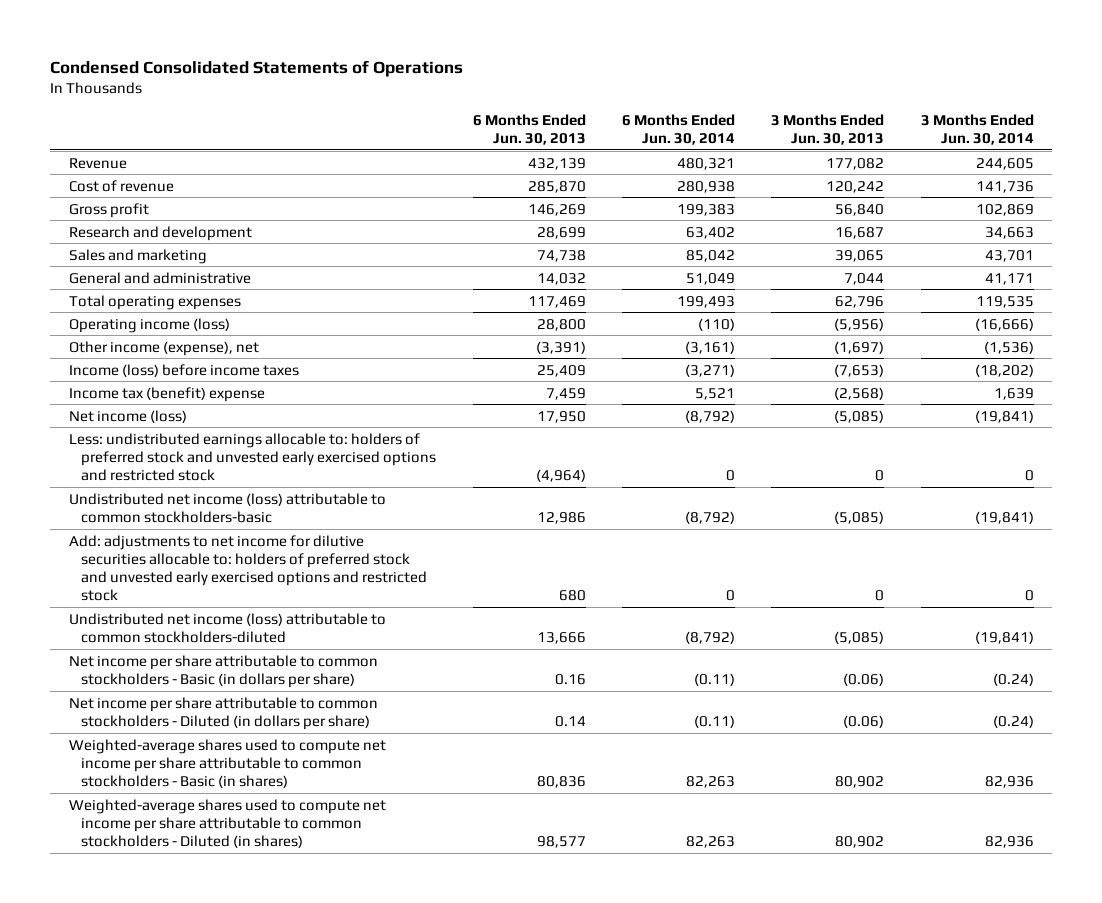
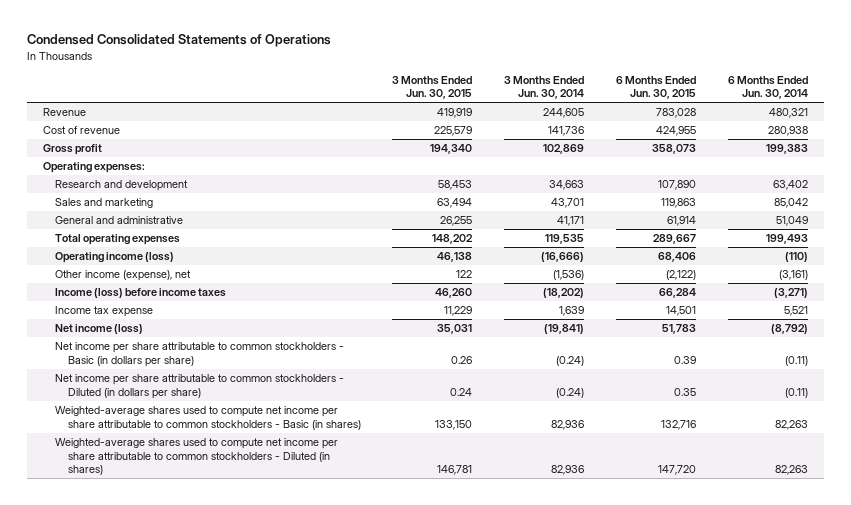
[472,113,586,146] 6 Months Ended Jun. 30, 2013 -> none
[771,113,885,146] 3 Months Ended Jun. 30, 2013 -> none
none -> [392,75,473,100] 3 Months Ended Jun. 30, 2015
none -> [616,75,697,100] 6 Months Ended Jun. 30, 2015
none -> [43,162,146,174] Operating expenses:
[68,386,265,402] Income tax (benefit) expense -> [55,306,154,318] Income tax expense
[68,432,437,482] Less: undistributed earnings allocable to: holders of preferred stock and unvested early exercised options and restricted stock -> none
[68,492,386,523] Undistributed net income (loss) attributable to common stockholders-basic -> none
[68,534,428,602] Add: adjustments to net income for dilutive securities allocable to: holders of preferred stock and unvested early exercised options and restricted stock -> none
[68,612,386,643] Undistributed net income (loss) attributable to common stockholders-diluted -> none

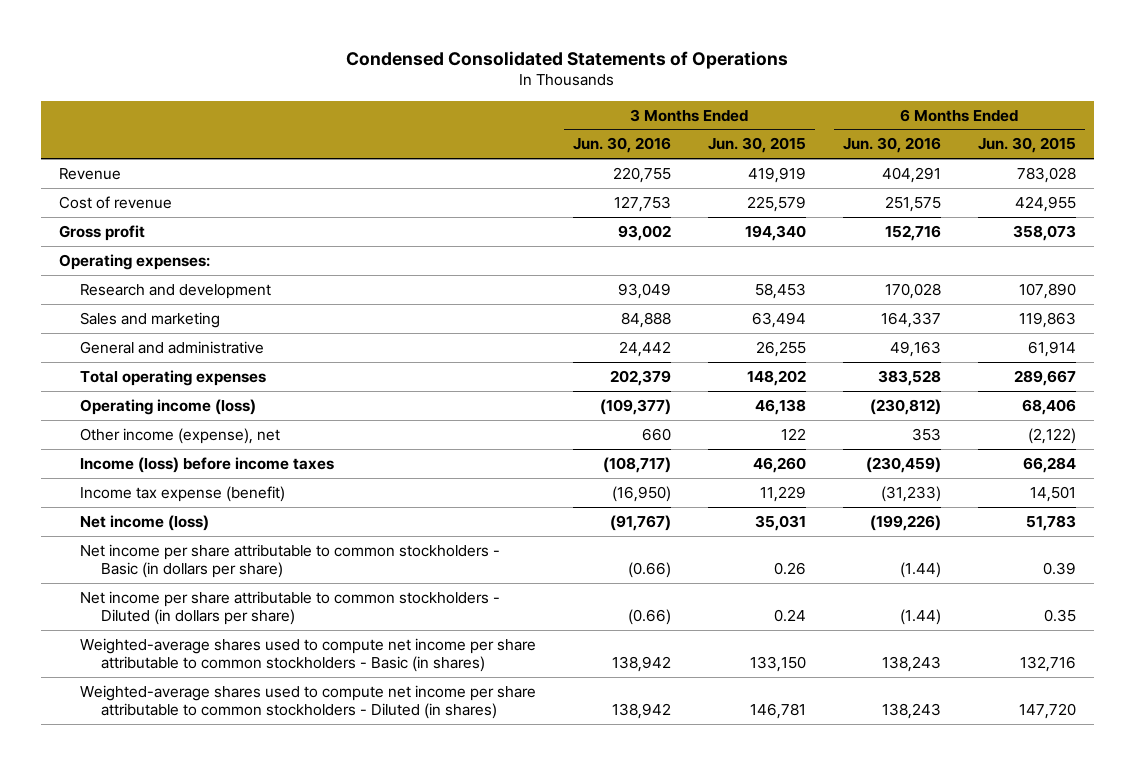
[504,75,585,100] 3 Months Ended Jun. 30, 2014 -> none
[728,75,809,100] 6 Months Ended Jun. 30, 2014 -> none
none -> [572,137,671,154] Jun. 30, 2016
none -> [842,137,941,154] Jun. 30, 2016
[55,306,154,318] Income tax expense -> [79,485,285,502] Income tax expense (benefit)

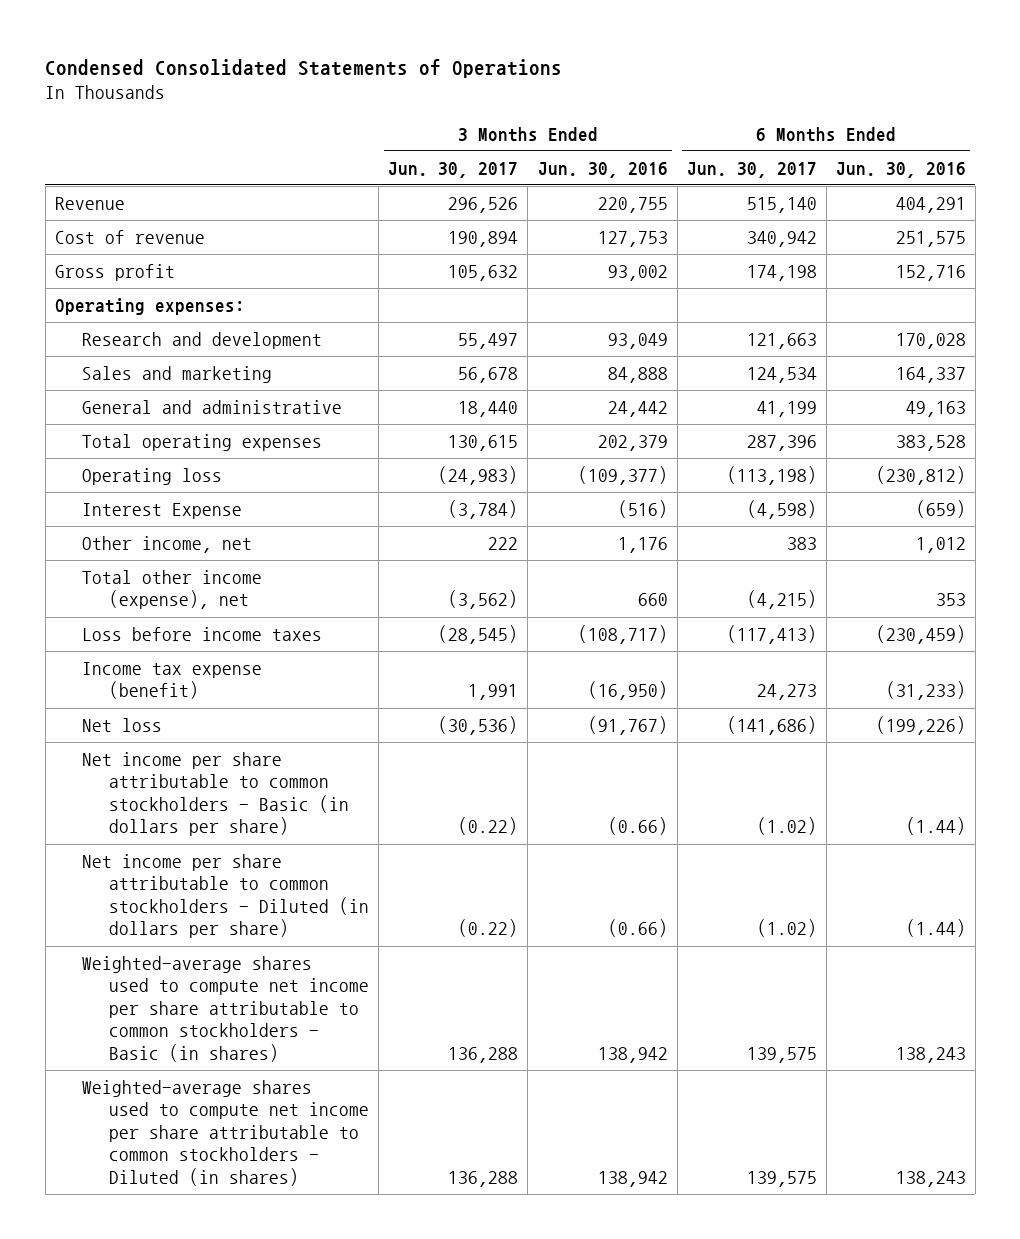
[707,137,806,154] Jun. 30, 2015 -> none
[977,137,1076,154] Jun. 30, 2015 -> none
none -> [388,161,519,178] Jun. 30, 2017
none -> [686,161,817,178] Jun. 30, 2017
[79,398,256,415] Operating income (loss) -> [82,467,223,485] Operating loss
none -> [82,502,243,519] Interest Expense
none -> [82,535,253,553] Other income, net
[79,427,280,444] Other income (expense), net -> [82,569,263,610] Total other income (expense), net
[79,456,334,473] Income (loss) before income taxes -> [82,626,323,641] Loss before income taxes
[79,514,209,531] Net income (loss) -> [82,717,163,732] Net loss

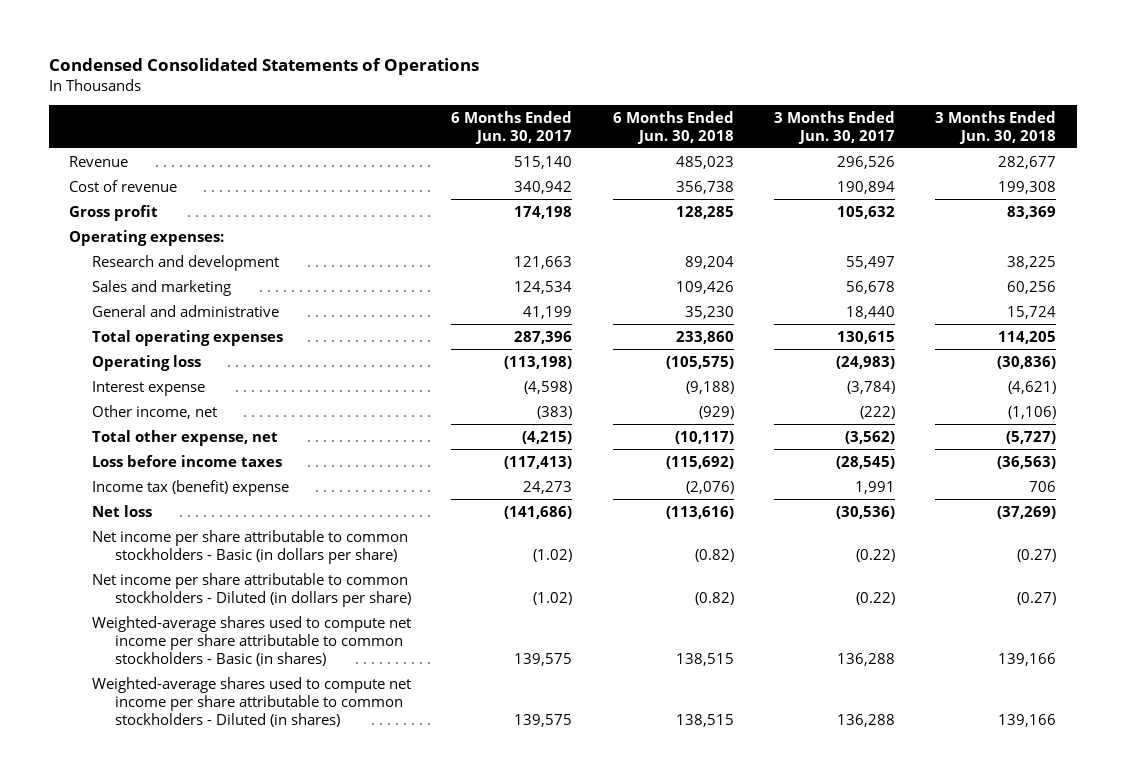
[537,161,668,178] Jun. 30, 2016 -> none
[835,161,966,178] Jun. 30, 2016 -> none
none -> [612,110,734,144] 6 Months Ended Jun. 30, 2018
none -> [935,110,1057,144] 3 Months Ended Jun. 30, 2018
[82,502,243,519] Interest Expense -> [91,380,205,396] Interest expense
[488,536,519,550] 222 -> [860,405,896,419] (222)
[786,536,817,550] 383 -> [537,405,573,419] (383)
[82,569,263,610] Total other income (expense), net -> [91,429,278,446] Total other expense, net
[82,661,263,700] Income tax expense (benefit) -> [91,479,289,496] Income tax (benefit) expense

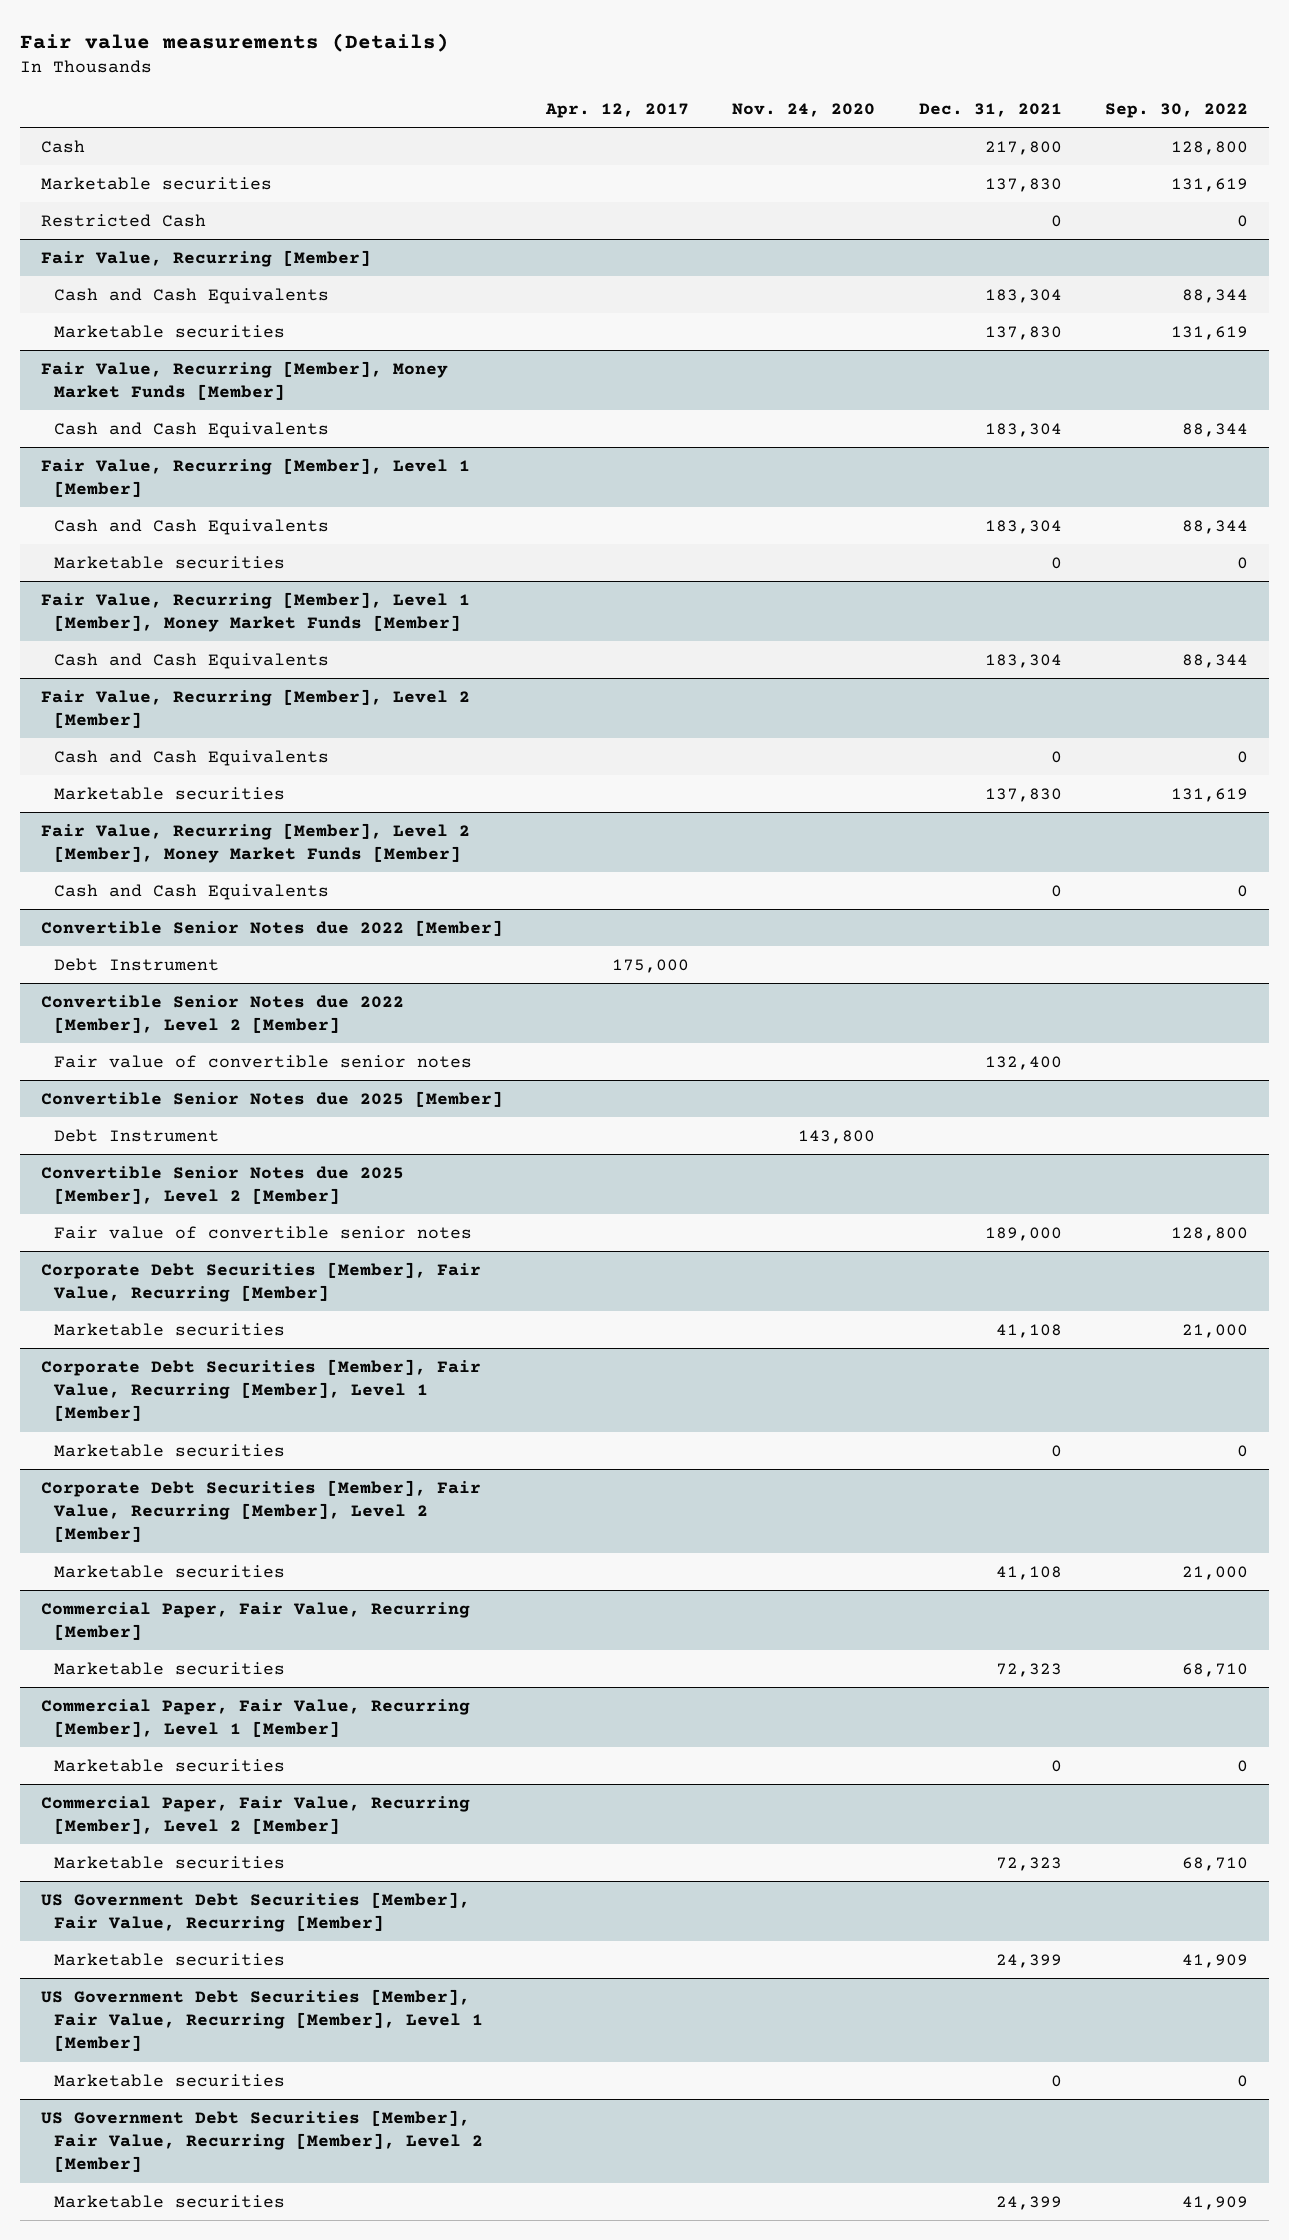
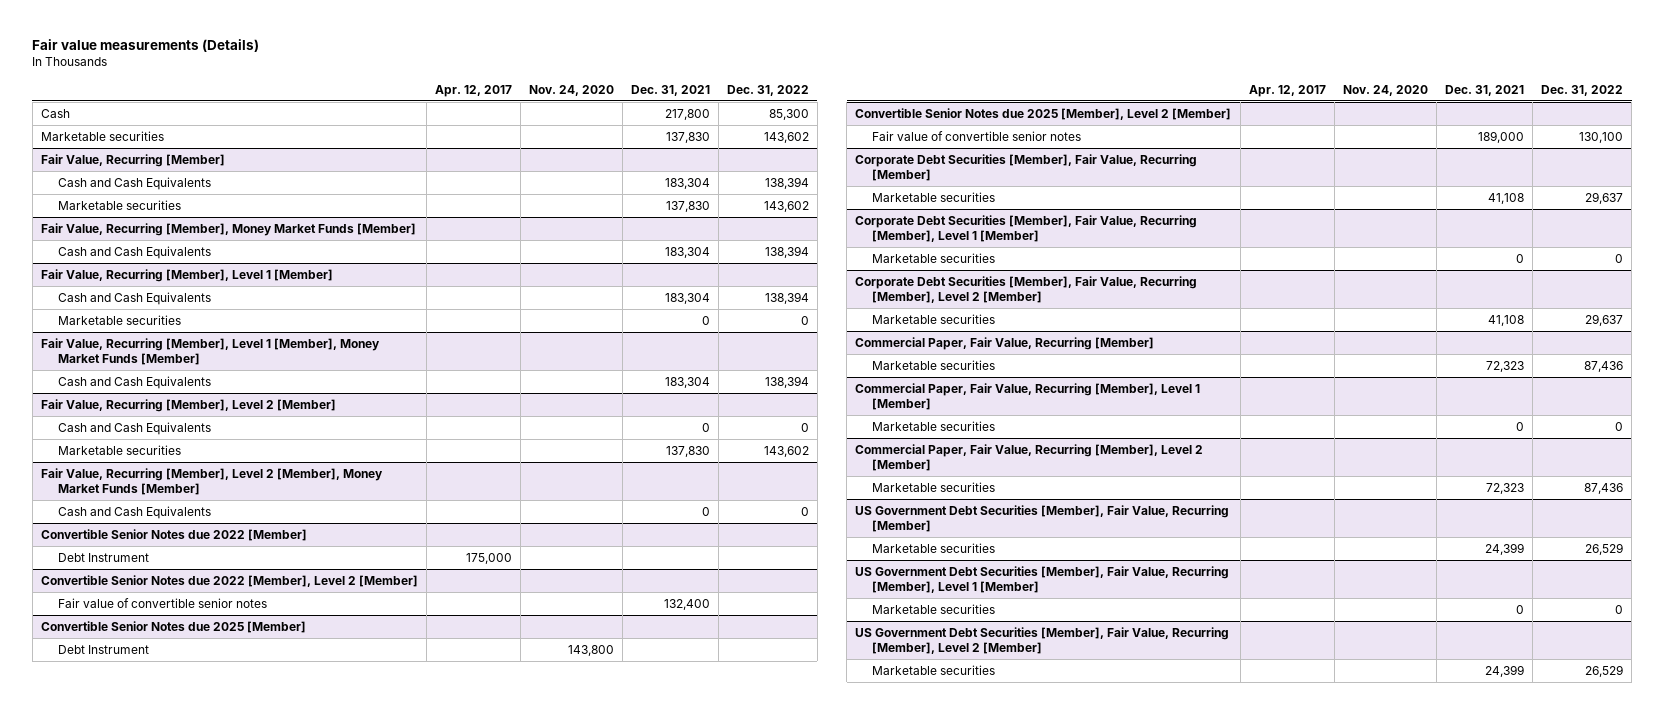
[1104,103,1248,119] Sep. 30, 2022 -> none
none -> [726,84,809,96] Dec. 31, 2022
[41,213,207,227] Restricted Cash -> none

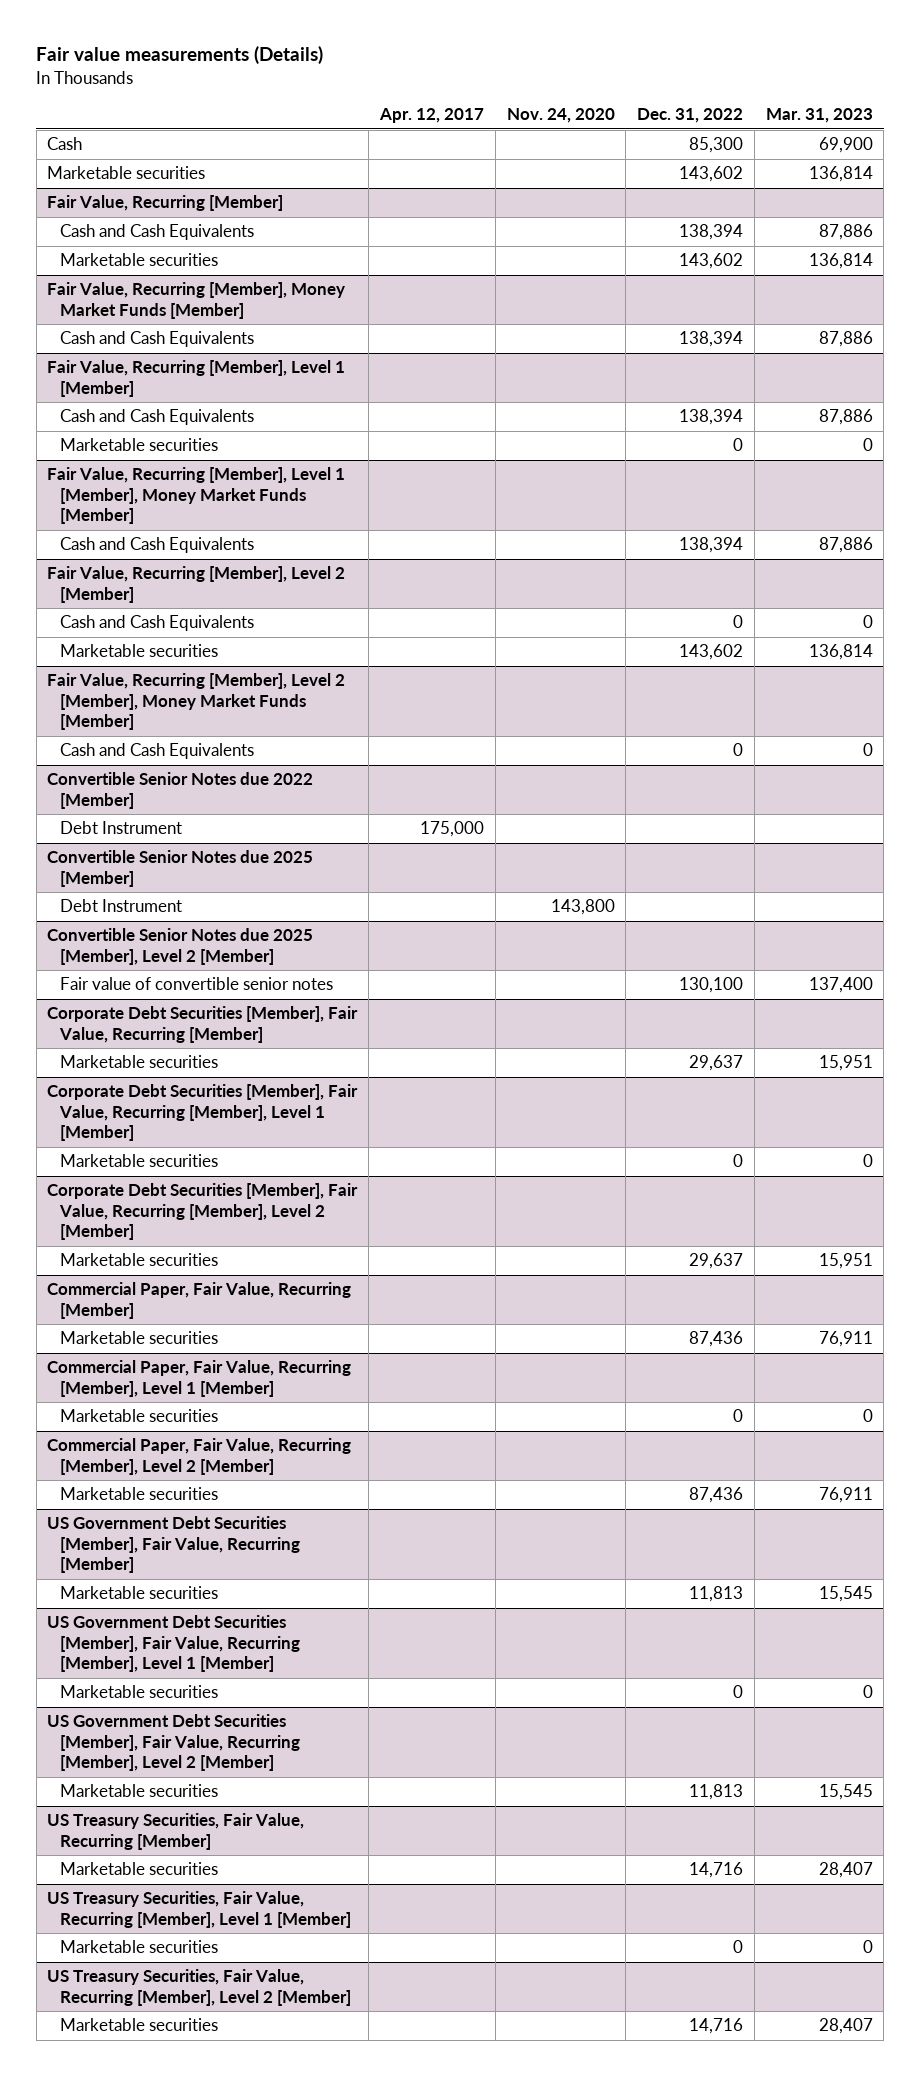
[630,84,710,96] Dec. 31, 2021 -> none
none -> [765,108,873,124] Mar. 31, 2023
[40,574,418,587] Convertible Senior Notes due 2022 [Member], Level 2 [Member] -> none
[57,597,267,608] Fair value of convertible senior notes -> none
[1585,542,1624,555] 26,529 -> [689,1586,744,1603] 11,813
[1585,664,1624,677] 26,529 -> [689,1784,744,1801] 11,813
none -> [47,1813,305,1850] US Treasury Securities, Fair Value, Recurring [Member]
none -> [60,1862,219,1876] Marketable securities
none -> [47,1891,352,1928] US Treasury Securities, Fair Value, Recurring [Member], Level 1 [Member]
none -> [60,1940,219,1954] Marketable securities
none -> [47,1969,352,2006] US Treasury Securities, Fair Value, Recurring [Member], Level 2 [Member]
none -> [60,2018,219,2032] Marketable securities

